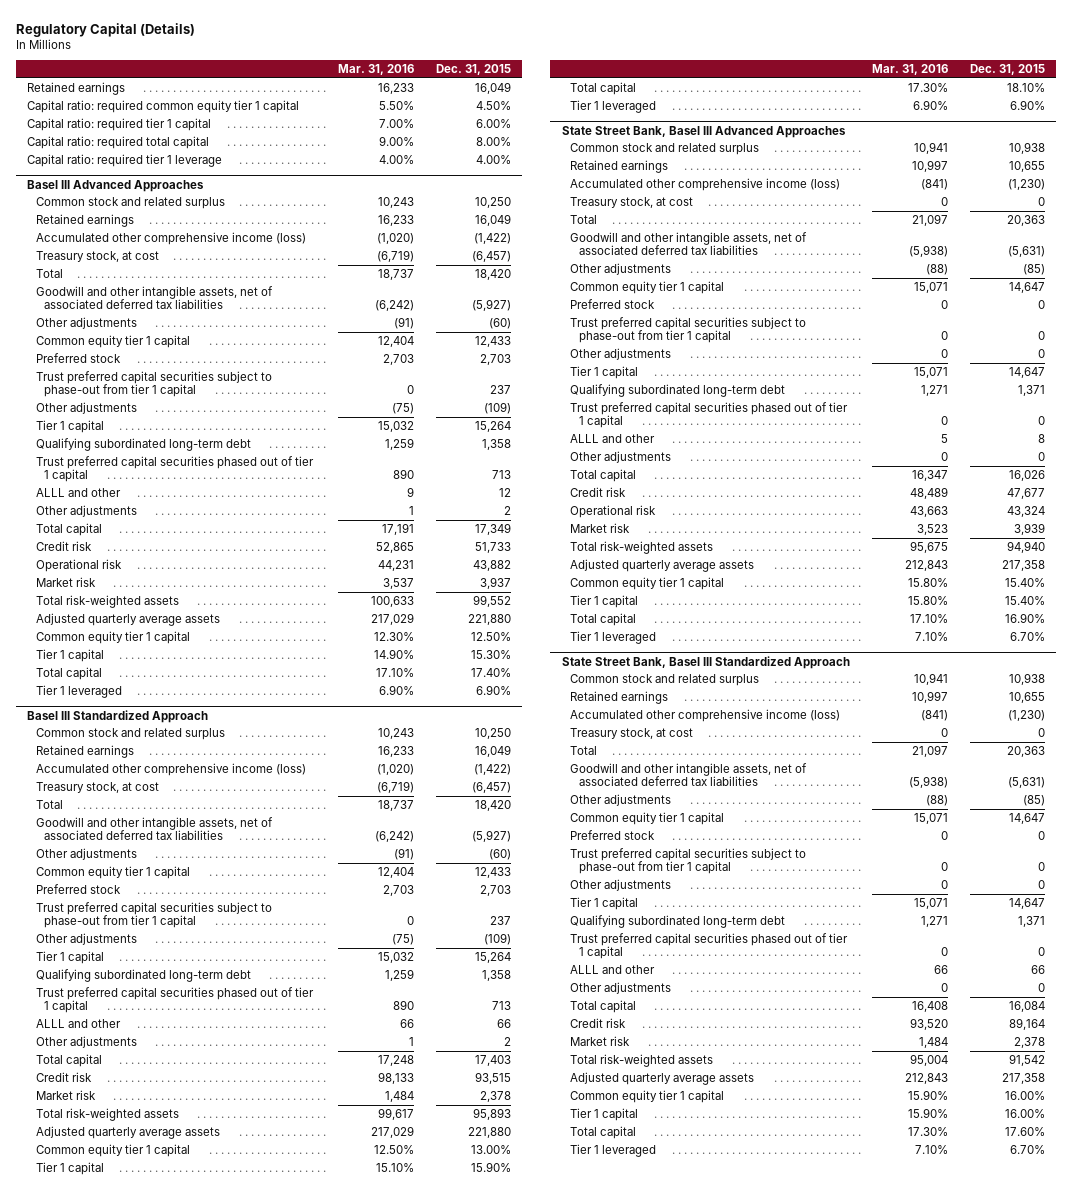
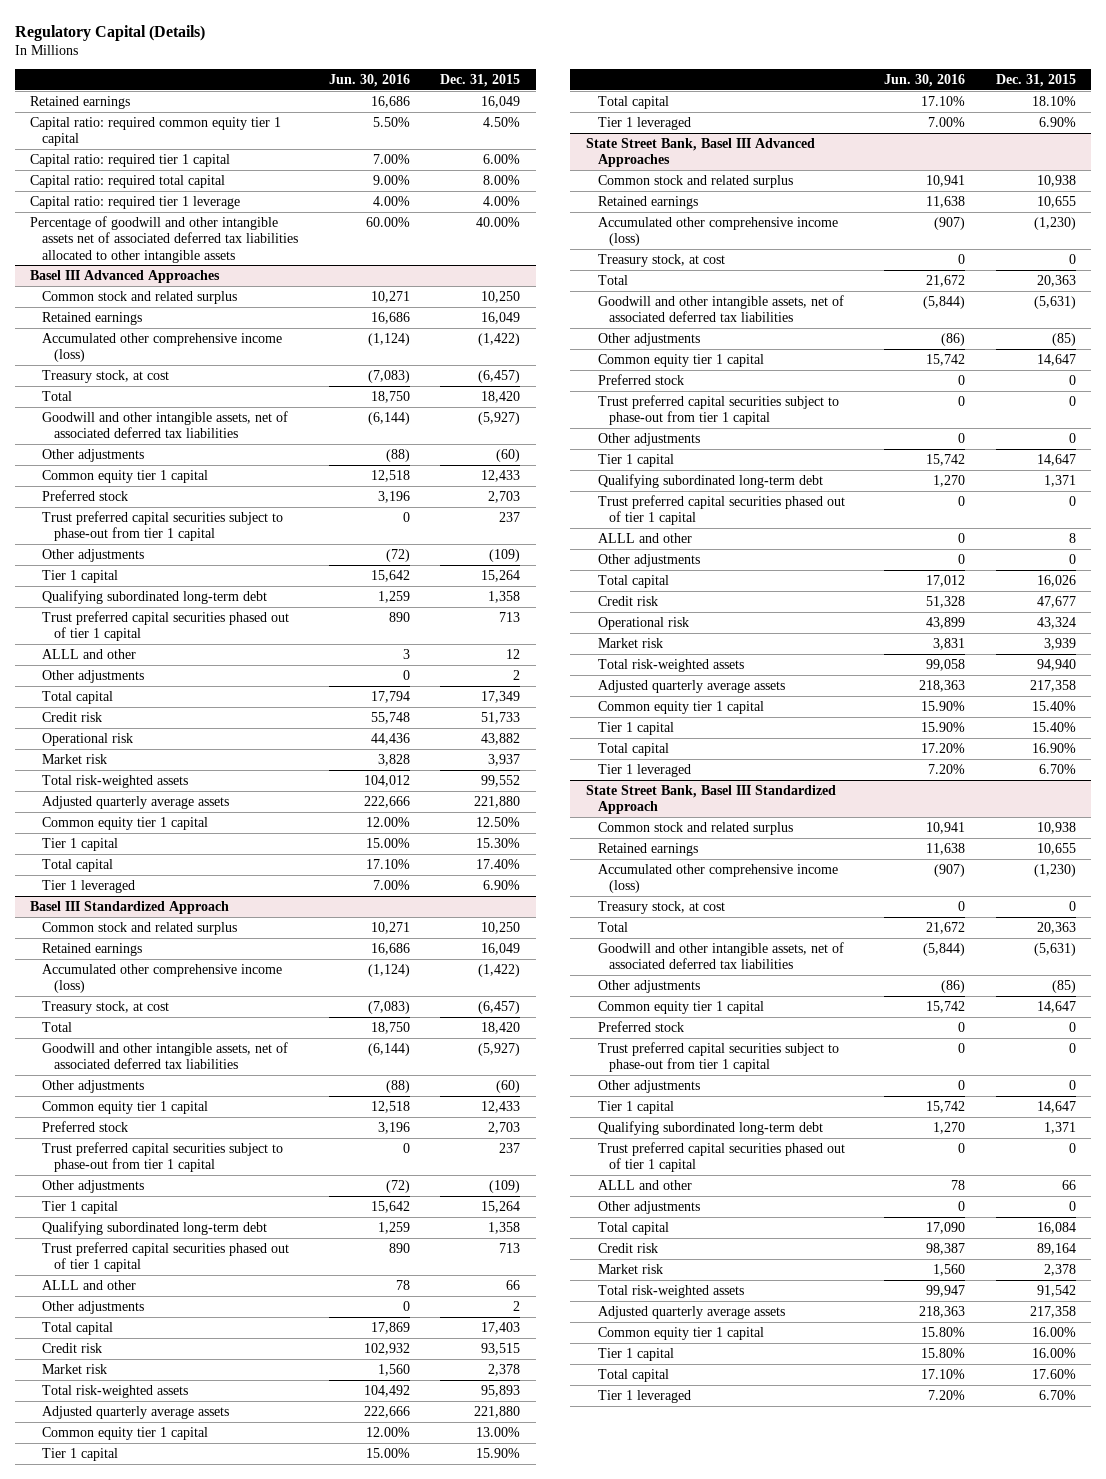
[337,64,414,76] Mar. 31, 2016 -> none
none -> [328,74,410,88] Jun. 30, 2016
none -> [30,215,299,263] Percentage of goodwill and other intangible assets net of associated deferred tax liabilities allocated to other intangible assets

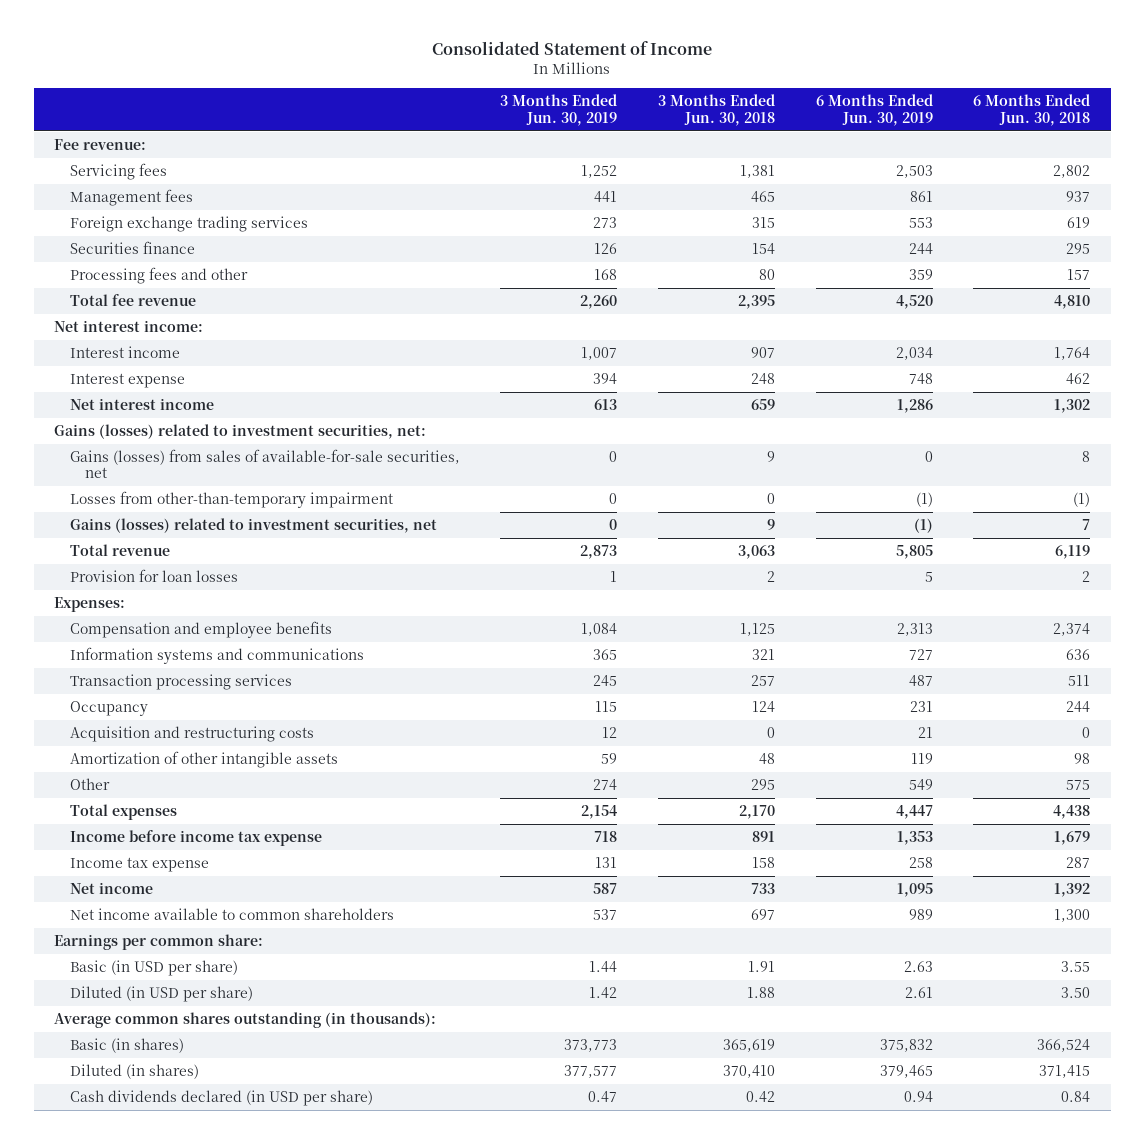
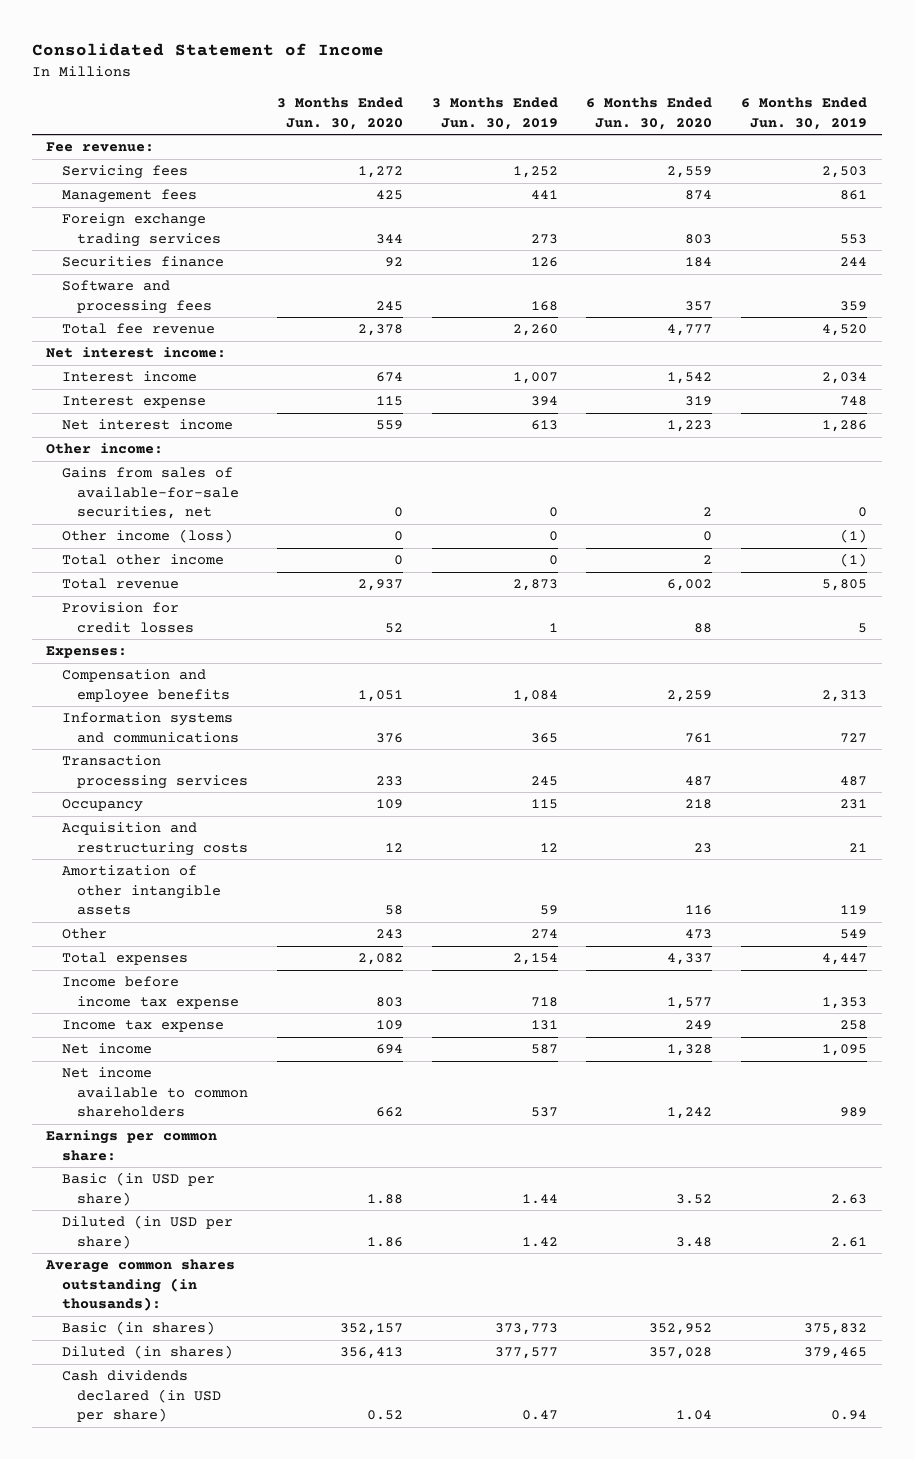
[657,94,775,126] 3 Months Ended Jun. 30, 2018 -> none
[973,94,1091,126] 6 Months Ended Jun. 30, 2018 -> none
none -> [277,97,404,130] 3 Months Ended Jun. 30, 2020
none -> [586,97,713,130] 6 Months Ended Jun. 30, 2020
[69,267,248,285] Processing fees and other -> [61,280,213,314] Software and processing fees
[69,491,393,509] Losses from other-than-temporary impairment -> none
[69,518,437,534] Gains (losses) related to investment securities, net -> none
[53,424,426,440] Gains (losses) related to investment securities, net: -> [46,443,164,455] Other income:
[69,449,460,479] Gains (losses) from sales of available-for-sale securities, net -> [61,467,240,520] Gains from sales of available-for-sale securities, net
none -> [61,529,233,544] Other income (loss)
none -> [61,554,224,566] Total other income
[69,569,238,583] Provision for loan losses -> [61,602,195,633] Provision for credit losses

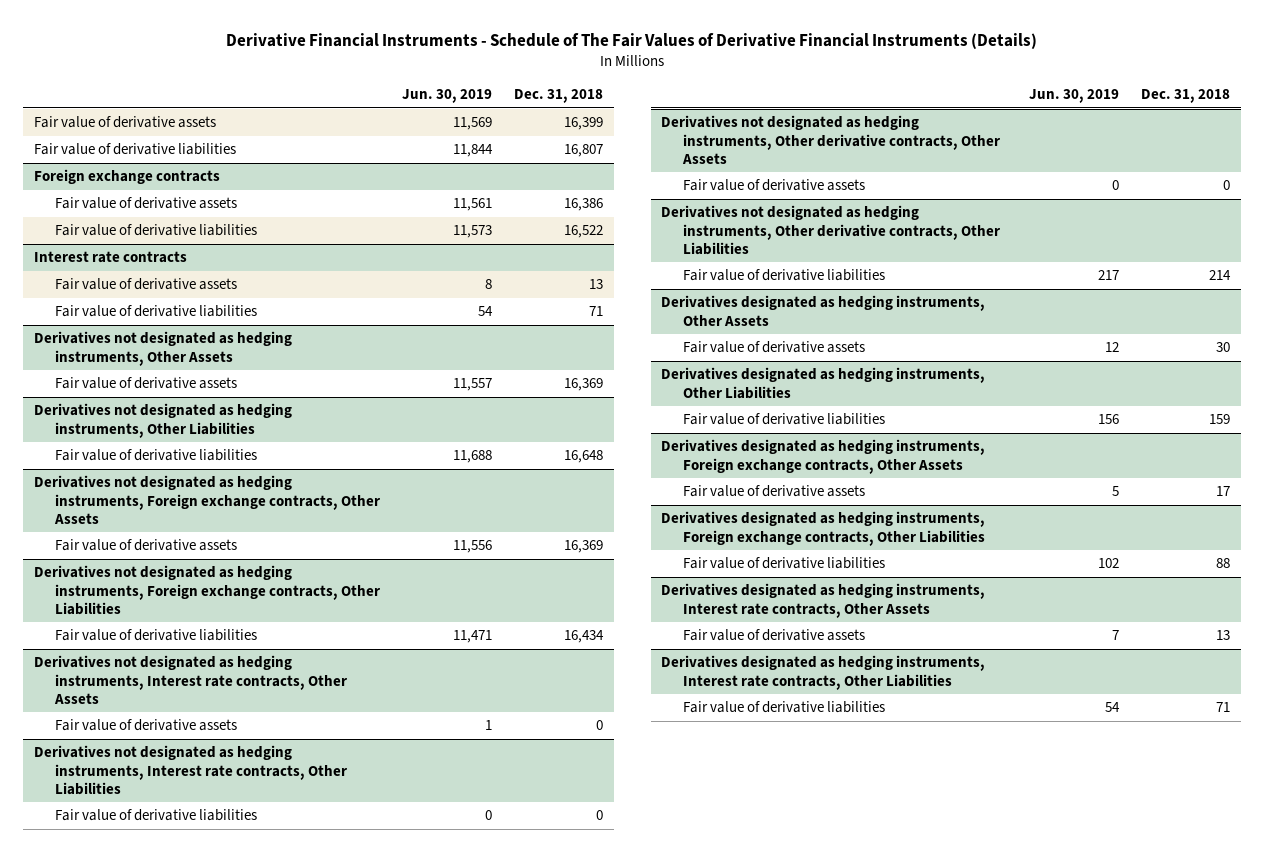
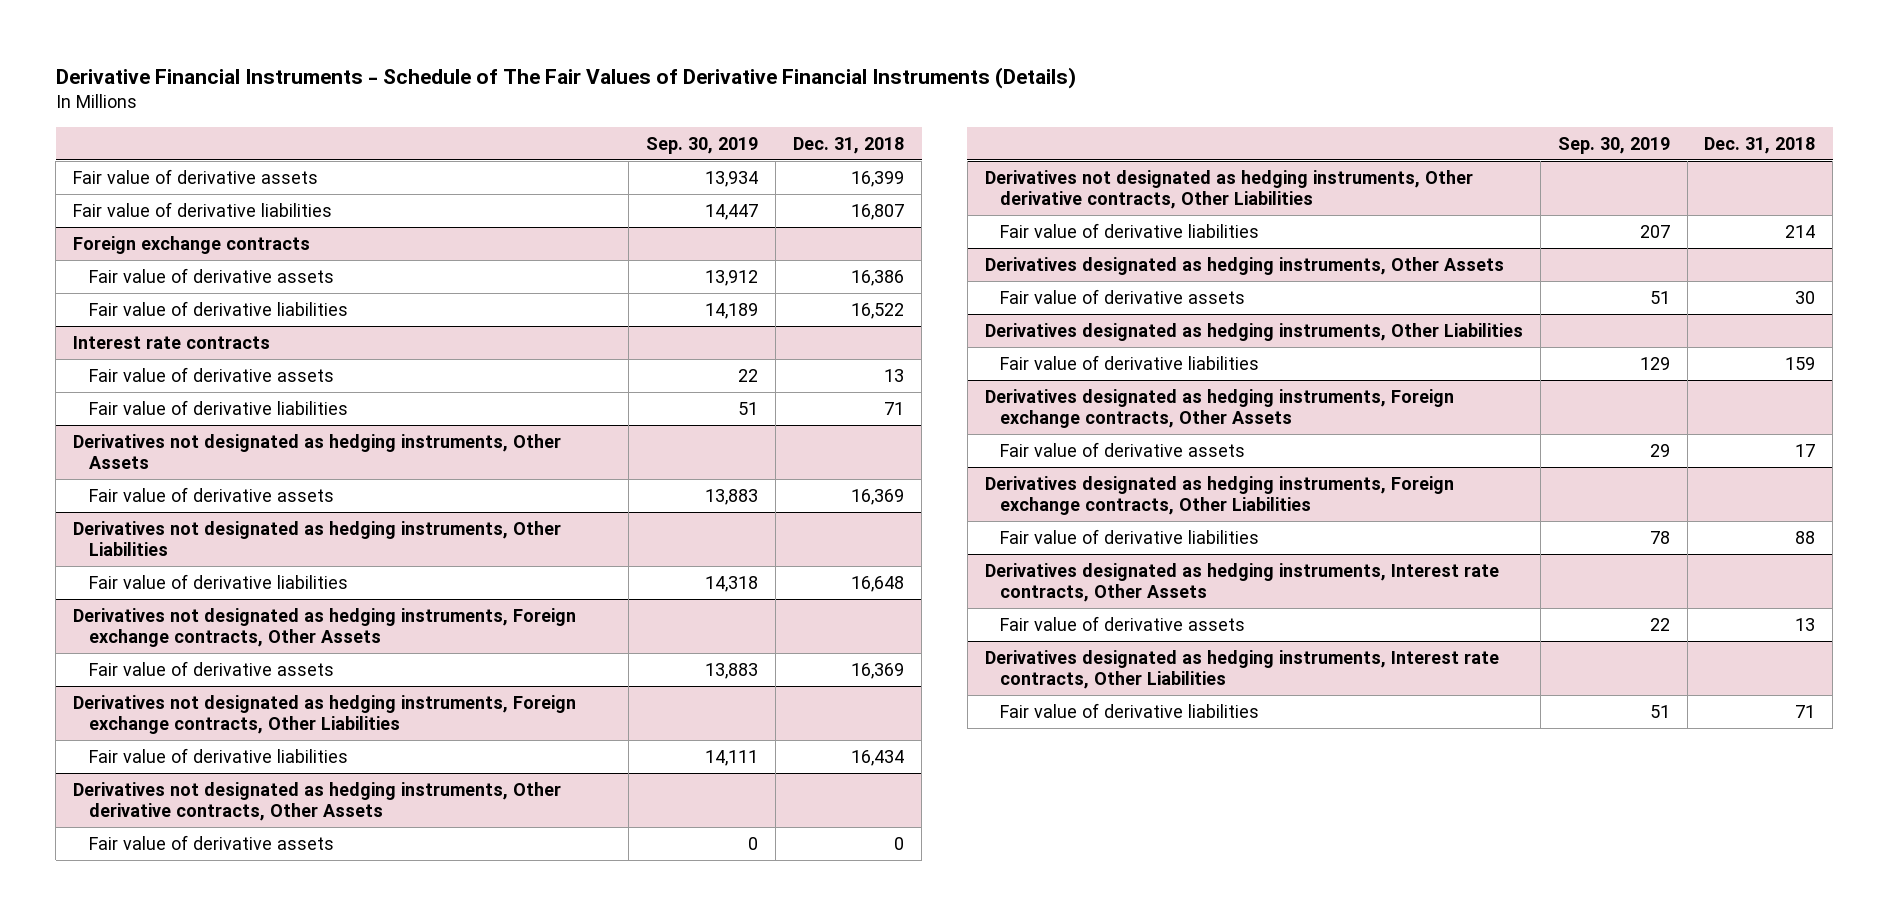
[401,89,492,104] Jun. 30, 2019 -> none
none -> [646,136,759,154] Sep. 30, 2019
[34,655,348,704] Derivatives not designated as hedging instruments, Interest rate contracts, Other Assets -> none
[55,719,238,732] Fair value of derivative assets -> none
[34,745,348,795] Derivatives not designated as hedging instruments, Interest rate contracts, Other Liabilities -> none
[55,809,258,822] Fair value of derivative liabilities -> none

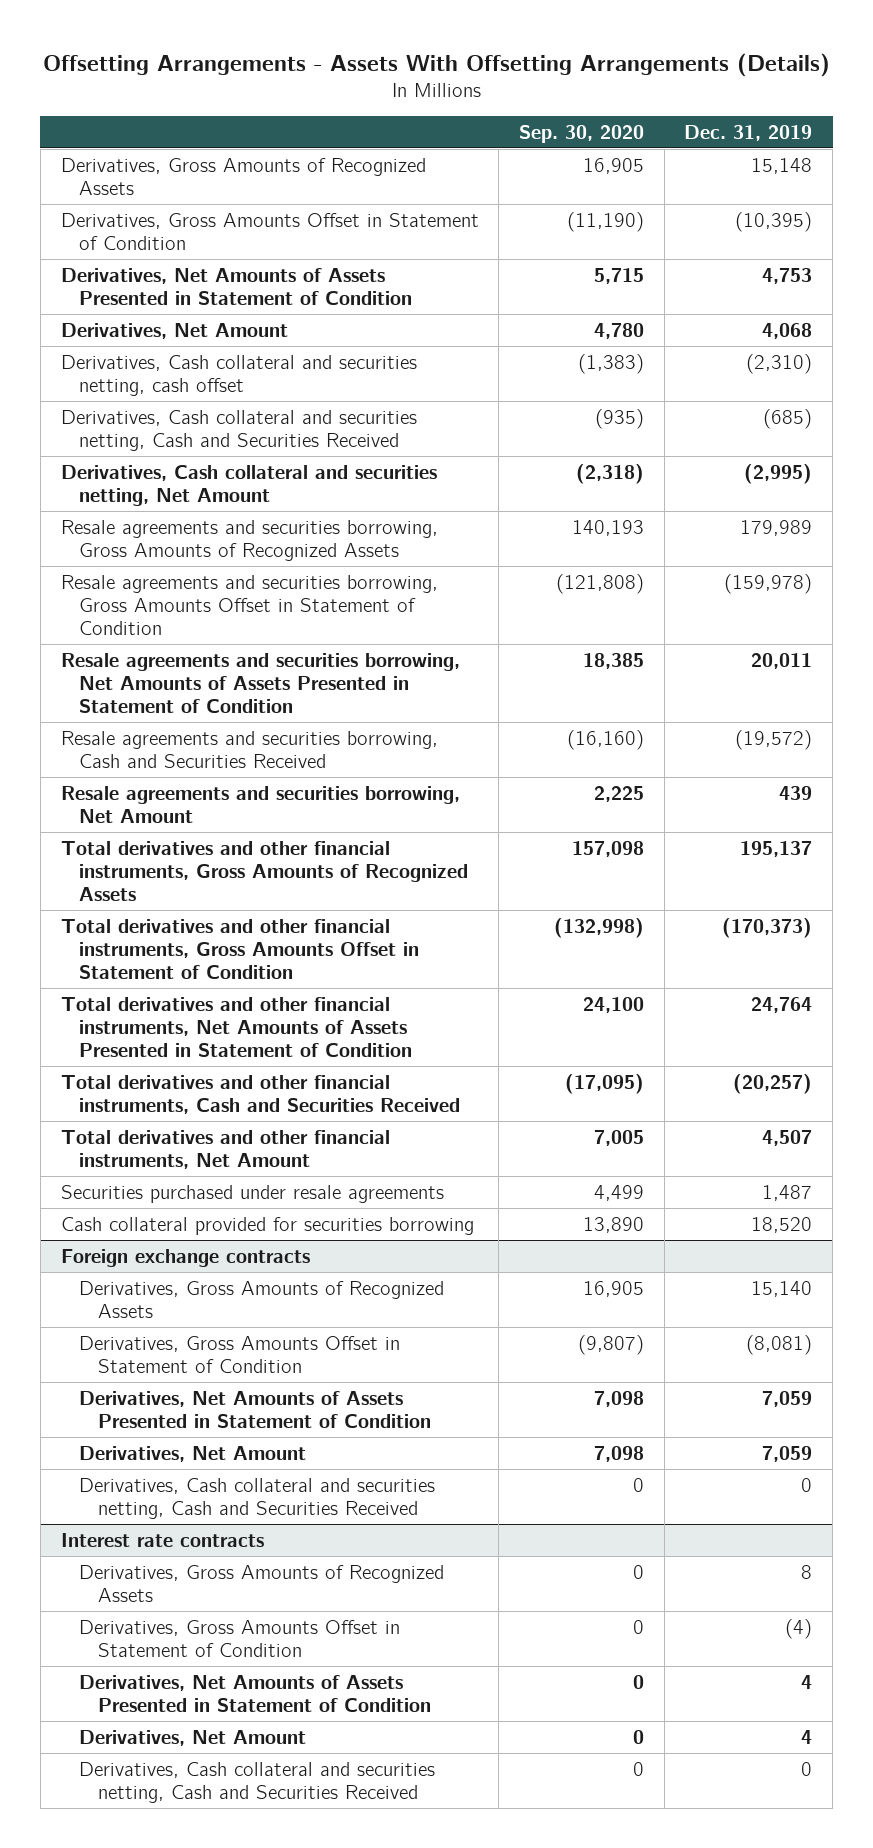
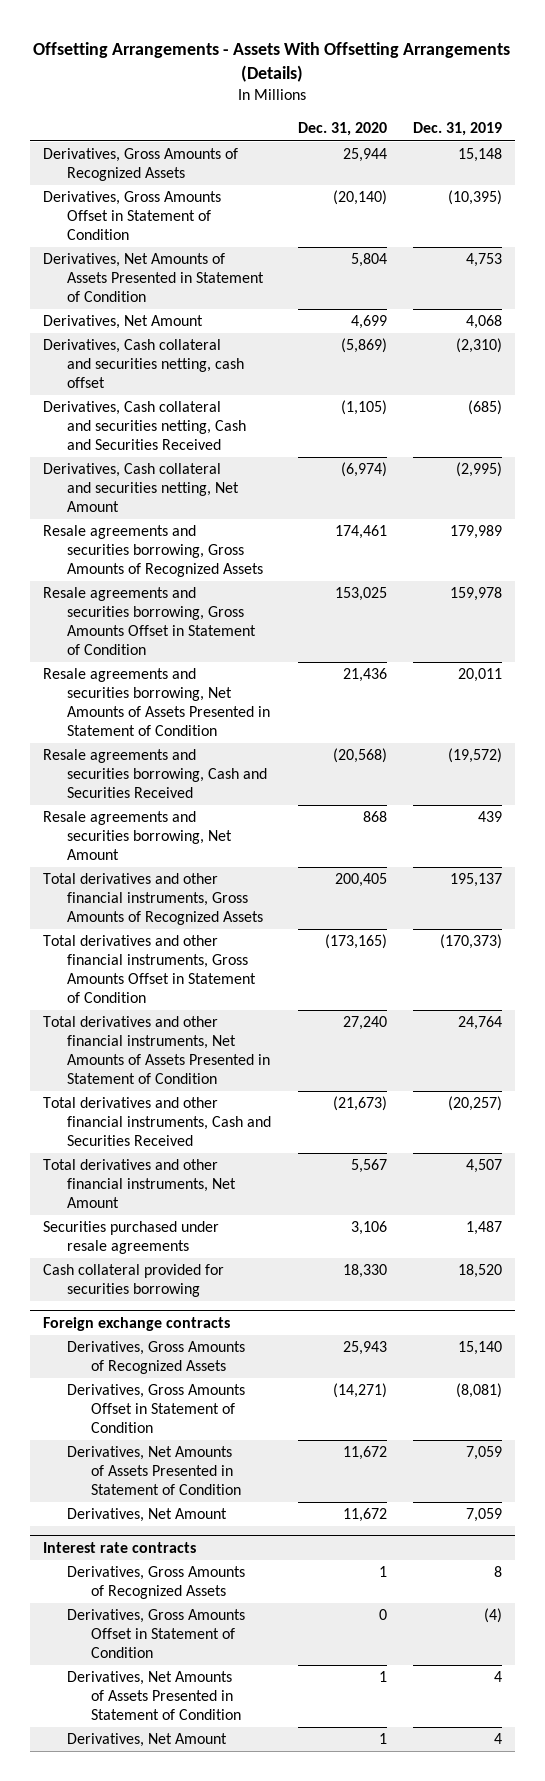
[519,124,645,143] Sep. 30, 2020 -> none
none -> [297,122,387,137] Dec. 31, 2020
[724,573,813,594] (159,978) -> [449,587,502,602] 159,978
[79,1477,436,1519] Derivatives, Cash collateral and securities netting, Cash and Securities Received -> none
[79,1761,436,1803] Derivatives, Cash collateral and securities netting, Cash and Securities Received -> none

